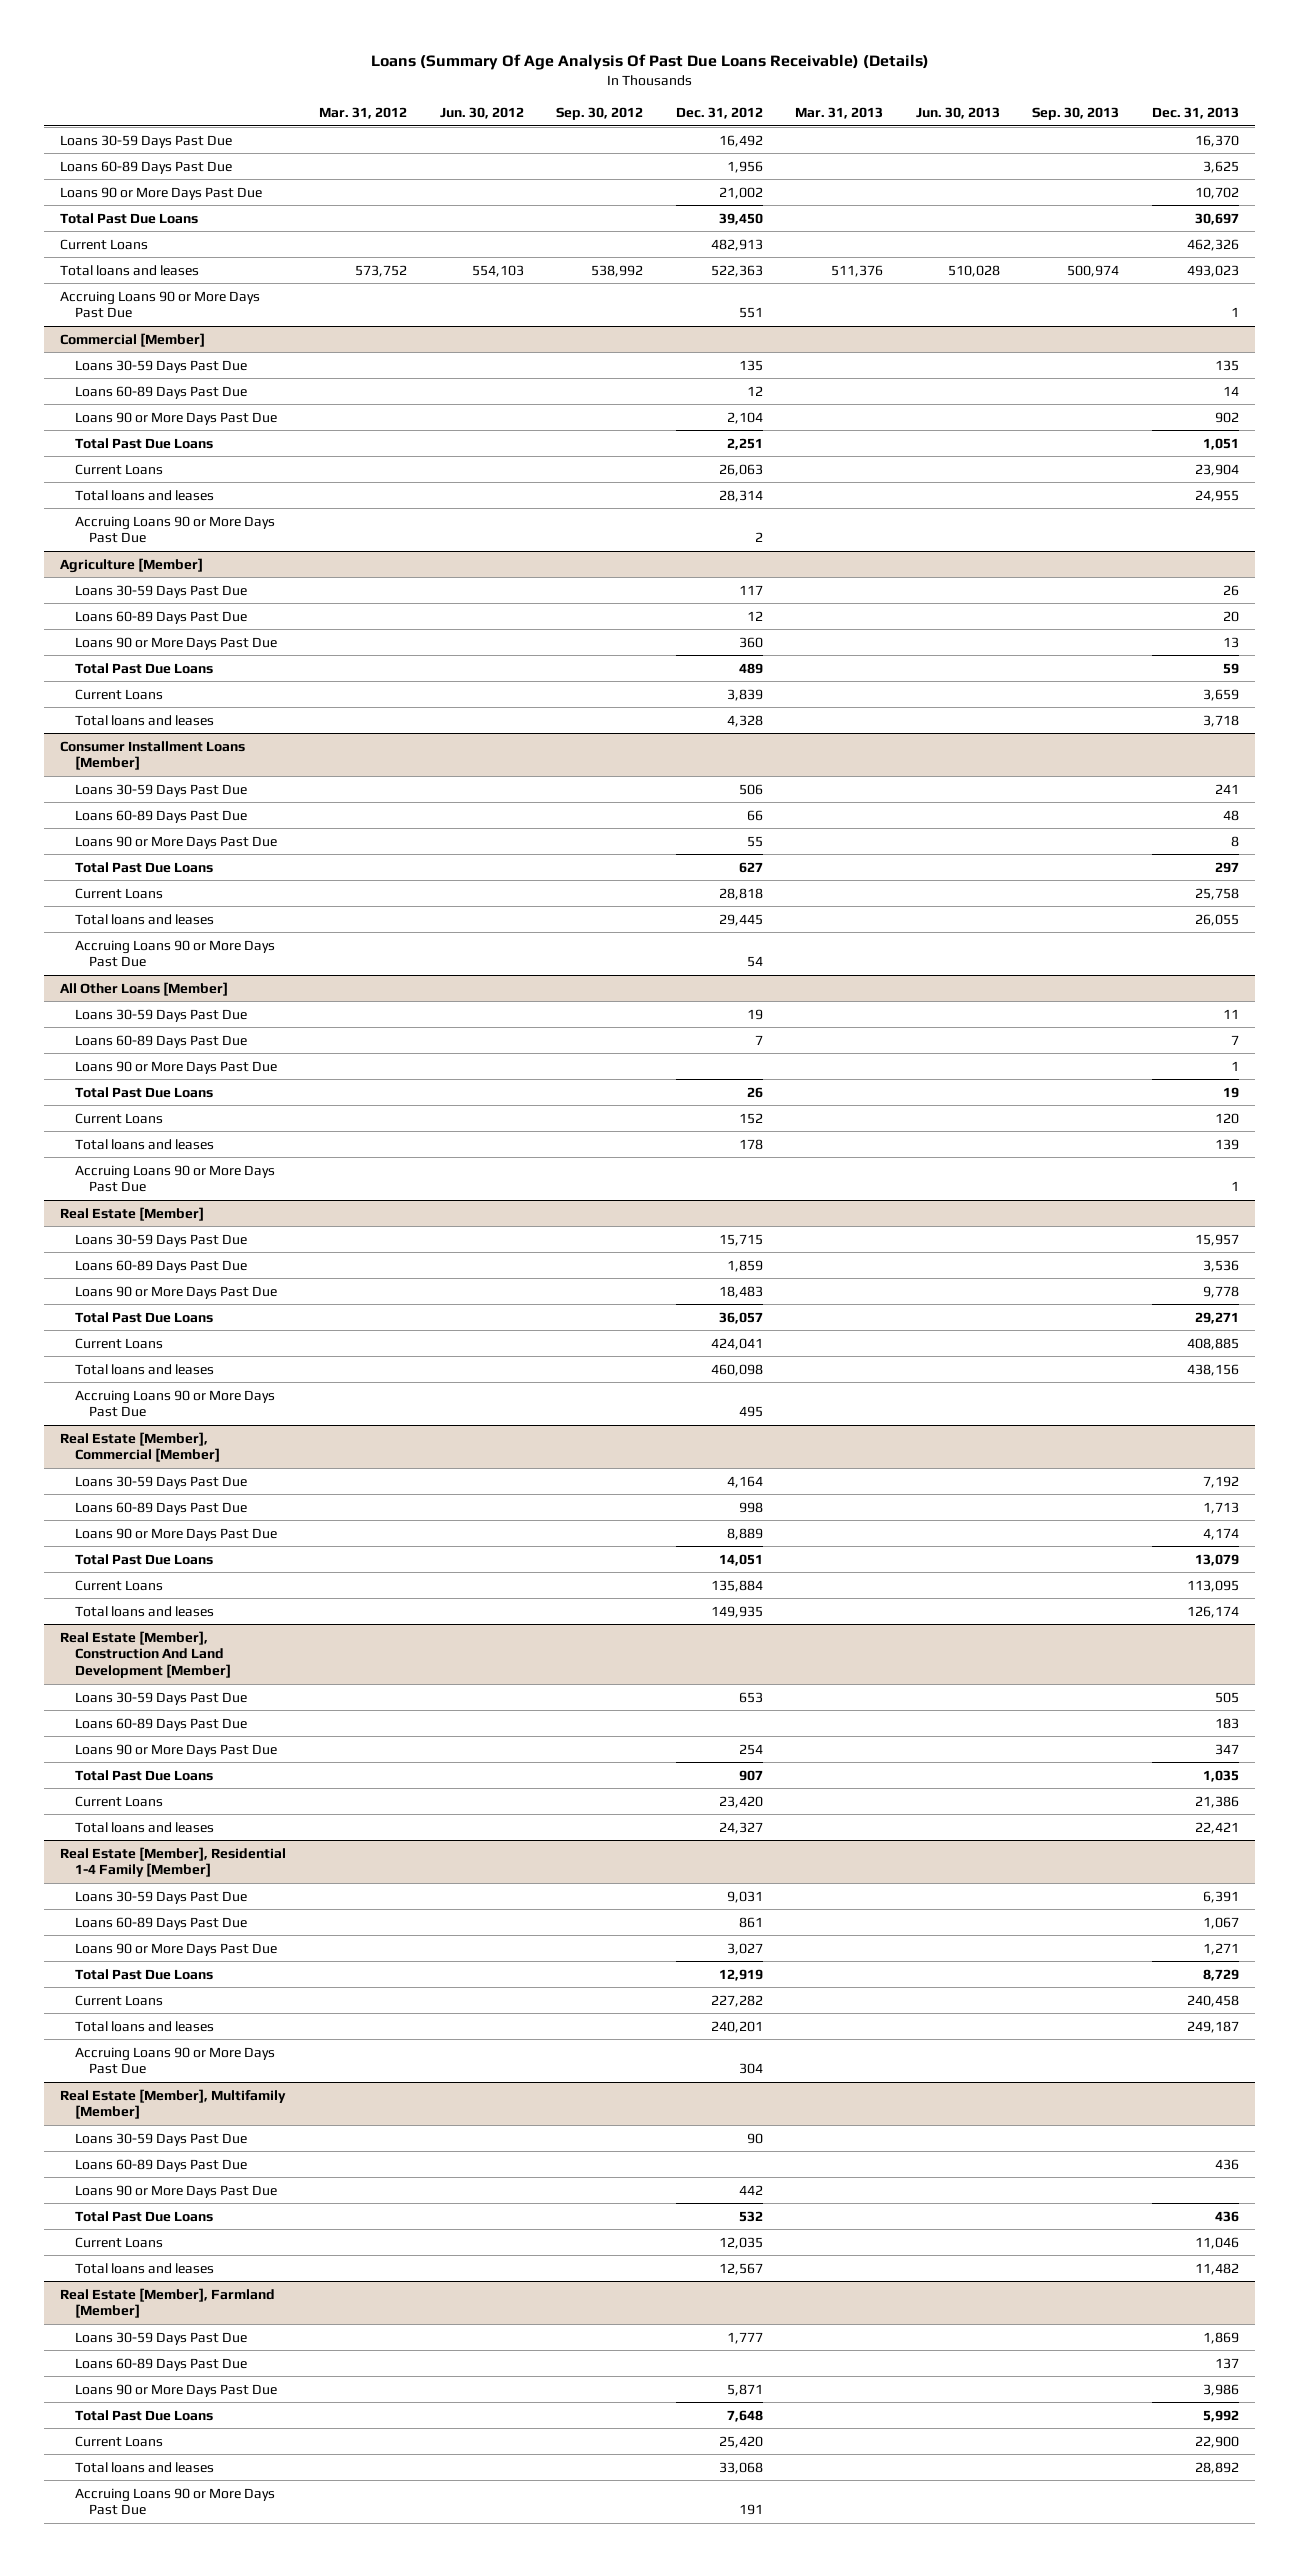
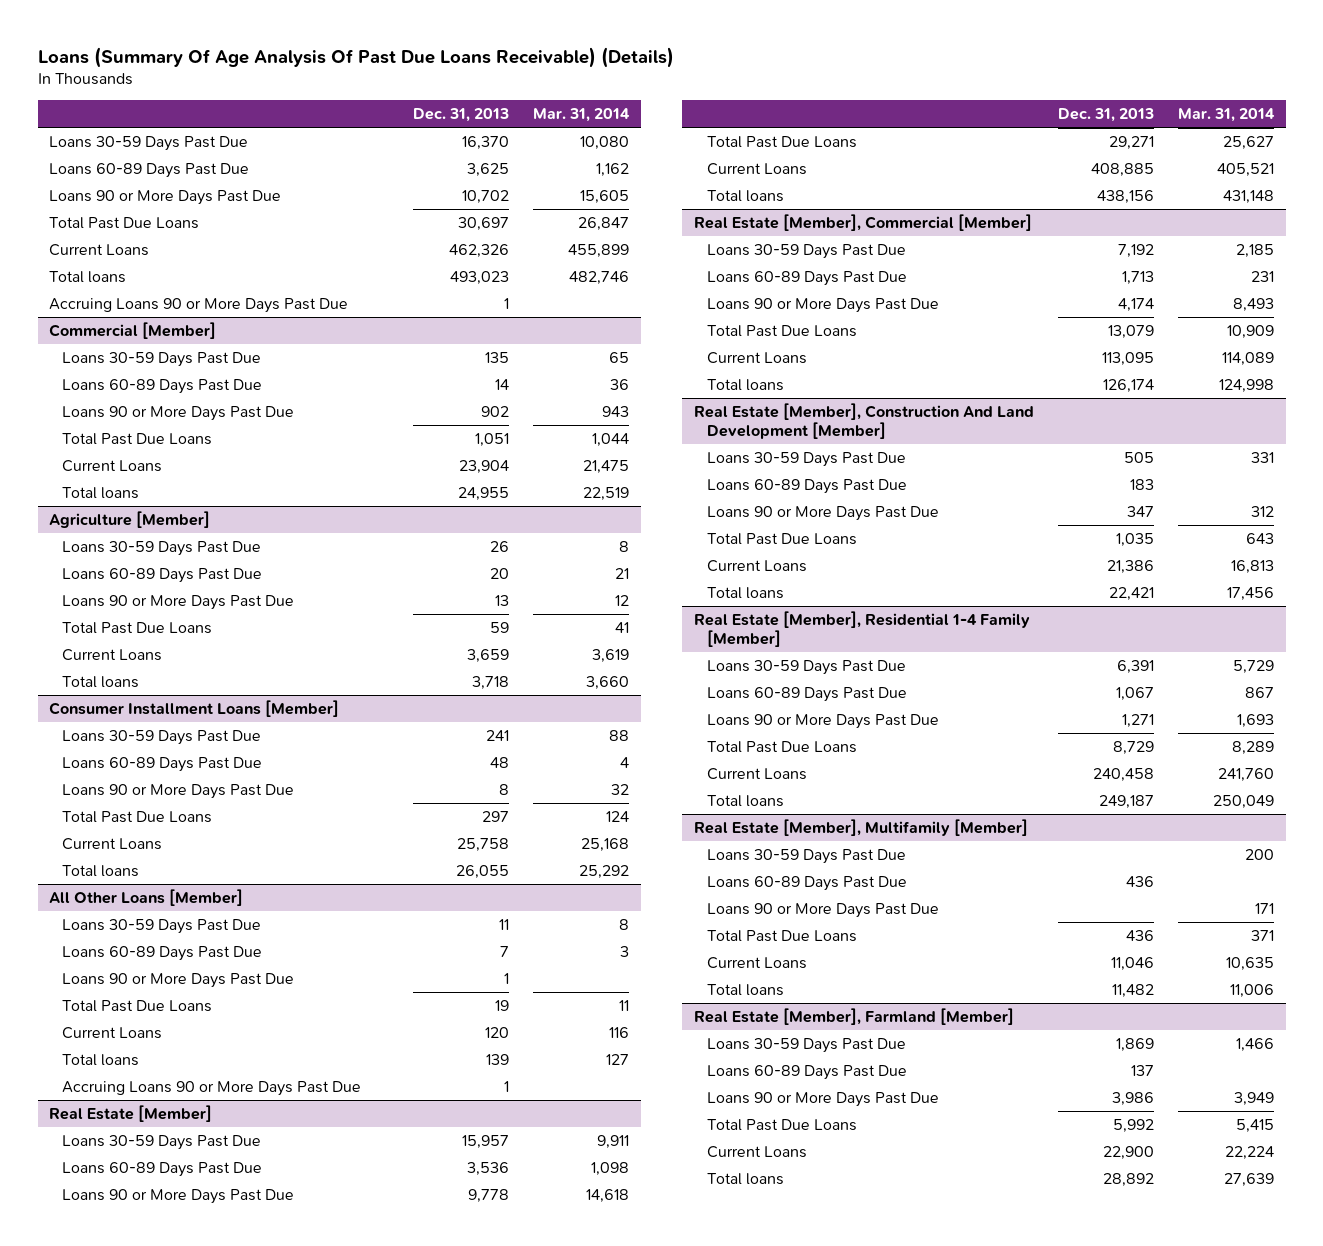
[318,107,407,120] Mar. 31, 2012 -> none
[439,107,524,120] Jun. 30, 2012 -> none
[556,107,644,121] Sep. 30, 2012 -> none
[675,107,763,120] Dec. 31, 2012 -> none
[795,107,884,120] Mar. 31, 2013 -> none
[915,107,1000,120] Jun. 30, 2013 -> none
[1032,107,1120,121] Sep. 30, 2013 -> none
none -> [533,108,631,123] Mar. 31, 2014
[60,264,200,276] Total loans and leases -> [49,270,127,283] Total loans
[74,515,275,544] Accruing Loans 90 or More Days Past Due -> none
[74,489,214,501] Total loans and leases -> [62,486,140,499] Total loans
[74,714,214,726] Total loans and leases -> [62,675,140,688] Total loans
[74,939,275,968] Accruing Loans 90 or More Days Past Due -> none
[74,913,214,925] Total loans and leases -> [62,864,140,877] Total loans
[74,1138,214,1150] Total loans and leases -> [62,1053,140,1066] Total loans
[74,1389,275,1418] Accruing Loans 90 or More Days Past Due -> none
[74,1363,214,1375] Total loans and leases -> [706,189,784,202] Total loans
[74,1605,214,1617] Total loans and leases -> [706,378,784,391] Total loans
[74,1821,214,1833] Total loans and leases -> [706,586,784,599] Total loans
[74,2046,275,2075] Accruing Loans 90 or More Days Past Due -> none
[74,2020,214,2032] Total loans and leases -> [706,794,784,807] Total loans
[74,2262,214,2274] Total loans and leases -> [706,983,784,996] Total loans
[74,2487,275,2516] Accruing Loans 90 or More Days Past Due -> none
[74,2461,214,2473] Total loans and leases -> [706,1172,784,1185] Total loans

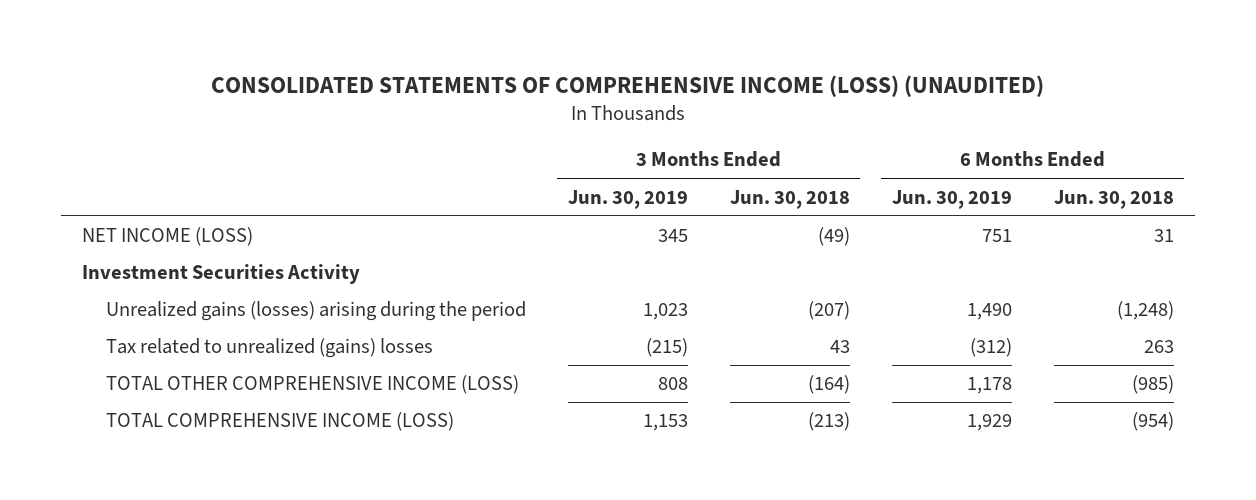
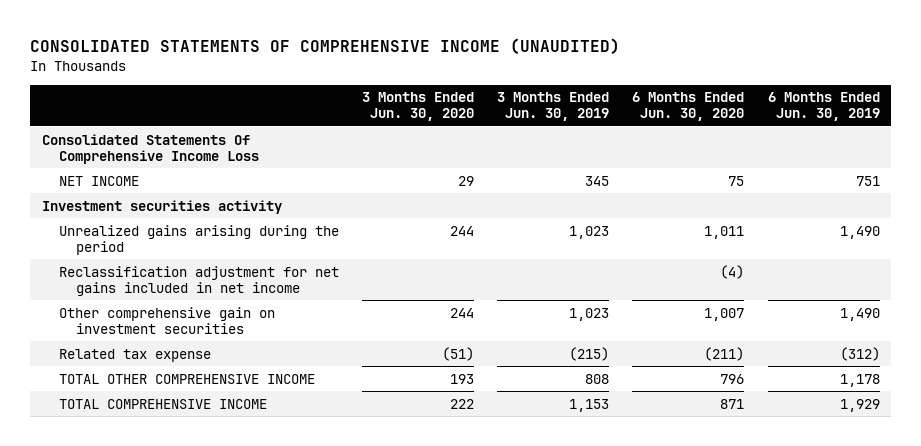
[210,74,1044,97] CONSOLIDATED STATEMENTS OF COMPREHENSIVE INCOME (LOSS) (UNAUDITED) -> [29,37,620,54] CONSOLIDATED STATEMENTS OF COMPREHENSIVE INCOME (UNAUDITED)
[729,189,850,209] Jun. 30, 2018 -> none
[1053,189,1174,209] Jun. 30, 2018 -> none
none -> [361,92,474,122] 3 Months Ended Jun. 30, 2020
none -> [632,92,745,122] 6 Months Ended Jun. 30, 2020
none -> [41,133,259,164] Consolidated Statements Of Comprehensive Income Loss
[81,227,253,247] NET INCOME (LOSS) -> [58,175,139,186] NET INCOME
[81,264,360,285] Investment Securities Activity -> [41,199,282,214] Investment securities activity
[106,301,527,322] Unrealized gains (losses) arising during the period -> [58,224,339,255] Unrealized gains arising during the period
none -> [58,265,339,296] Reclassification adjustment for net gains included in net income
none -> [58,306,275,334] Other comprehensive gain on investment securities
[106,338,434,359] Tax related to unrealized (gains) losses -> [58,348,211,362] Related tax expense
[106,375,520,395] TOTAL OTHER COMPREHENSIVE INCOME (LOSS) -> [58,373,315,384] TOTAL OTHER COMPREHENSIVE INCOME
[106,412,455,432] TOTAL COMPREHENSIVE INCOME (LOSS) -> [58,398,267,409] TOTAL COMPREHENSIVE INCOME

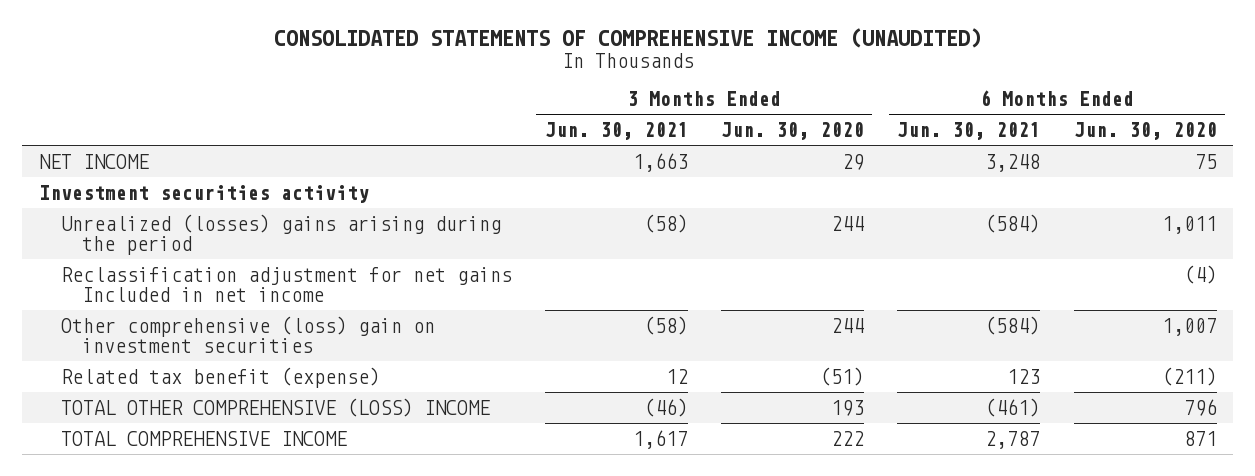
[497,92,610,122] 3 Months Ended Jun. 30, 2019 -> none
[767,92,880,122] 6 Months Ended Jun. 30, 2019 -> none
none -> [544,122,688,141] Jun. 30, 2021
none -> [897,122,1041,141] Jun. 30, 2021
[41,133,259,164] Consolidated Statements Of Comprehensive Income Loss -> none
[58,224,339,255] Unrealized gains arising during the period -> [60,213,501,255] Unrealized (losses) gains arising during the period
[58,265,339,296] Reclassification adjustment for net gains included in net income -> [60,266,512,302] Reclassification adjustment for net gains Included in net income
[58,306,275,334] Other comprehensive gain on investment securities -> [60,315,435,353] Other comprehensive (loss) gain on investment securities
[58,348,211,362] Related tax expense -> [60,366,380,388] Related tax benefit (expense)
[58,373,315,384] TOTAL OTHER COMPREHENSIVE INCOME -> [60,397,490,417] TOTAL OTHER COMPREHENSIVE (LOSS) INCOME

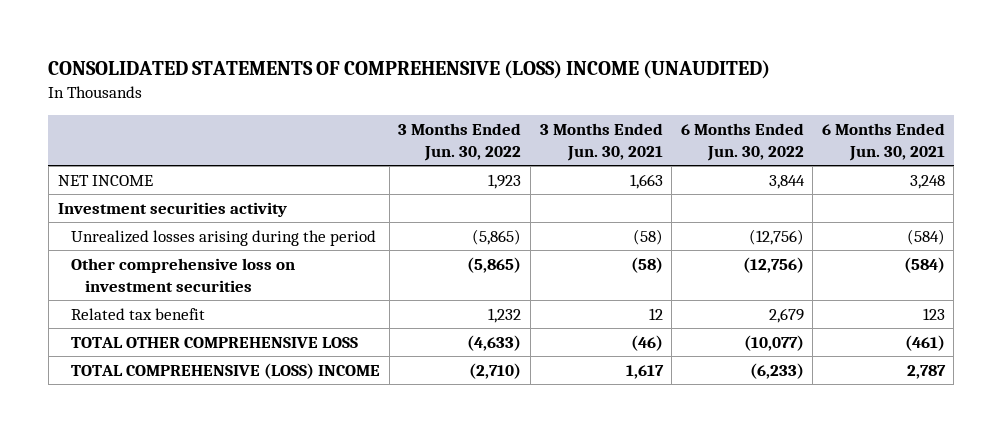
[273,28,982,49] CONSOLIDATED STATEMENTS OF COMPREHENSIVE INCOME (UNAUDITED) -> [48,60,771,80] CONSOLIDATED STATEMENTS OF COMPREHENSIVE (LOSS) INCOME (UNAUDITED)
[721,122,865,141] Jun. 30, 2020 -> none
[1073,122,1217,141] Jun. 30, 2020 -> none
none -> [398,123,522,161] 3 Months Ended Jun. 30, 2022
none -> [680,123,804,161] 6 Months Ended Jun. 30, 2022
[60,266,512,302] Reclassification adjustment for net gains Included in net income -> none
[60,213,501,255] Unrealized (losses) gains arising during the period -> [71,229,377,246] Unrealized losses arising during the period
[60,315,435,353] Other comprehensive (loss) gain on investment securities -> [71,257,296,292] Other comprehensive loss on investment securities
[60,366,380,388] Related tax benefit (expense) -> [71,307,206,320] Related tax benefit
[60,397,490,417] TOTAL OTHER COMPREHENSIVE (LOSS) INCOME -> [71,336,359,348] TOTAL OTHER COMPREHENSIVE LOSS
[60,430,347,446] TOTAL COMPREHENSIVE INCOME -> [71,362,381,379] TOTAL COMPREHENSIVE (LOSS) INCOME

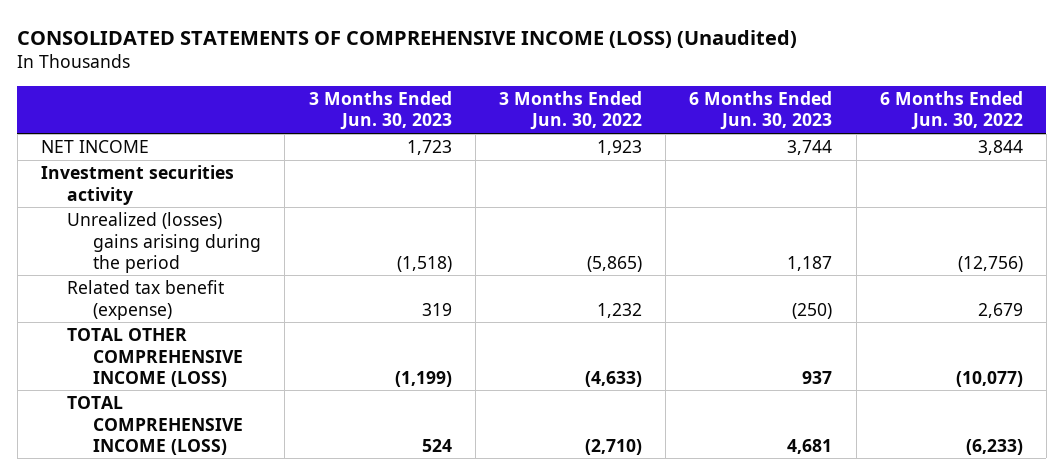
[48,60,771,80] CONSOLIDATED STATEMENTS OF COMPREHENSIVE (LOSS) INCOME (UNAUDITED) -> [17,29,798,48] CONSOLIDATED STATEMENTS OF COMPREHENSIVE INCOME (LOSS) (Unaudited)
[539,123,663,161] 3 Months Ended Jun. 30, 2021 -> none
[821,123,945,161] 6 Months Ended Jun. 30, 2021 -> none
none -> [308,91,452,131] 3 Months Ended Jun. 30, 2023
none -> [689,91,833,131] 6 Months Ended Jun. 30, 2023
[71,257,296,292] Other comprehensive loss on investment securities -> none
[71,229,377,246] Unrealized losses arising during the period -> [67,212,262,273] Unrealized (losses) gains arising during the period
[71,307,206,320] Related tax benefit -> [67,280,225,320] Related tax benefit (expense)
[71,336,359,348] TOTAL OTHER COMPREHENSIVE LOSS -> [67,328,244,387] TOTAL OTHER COMPREHENSIVE INCOME (LOSS)
[71,362,381,379] TOTAL COMPREHENSIVE (LOSS) INCOME -> [67,396,244,455] TOTAL COMPREHENSIVE INCOME (LOSS)

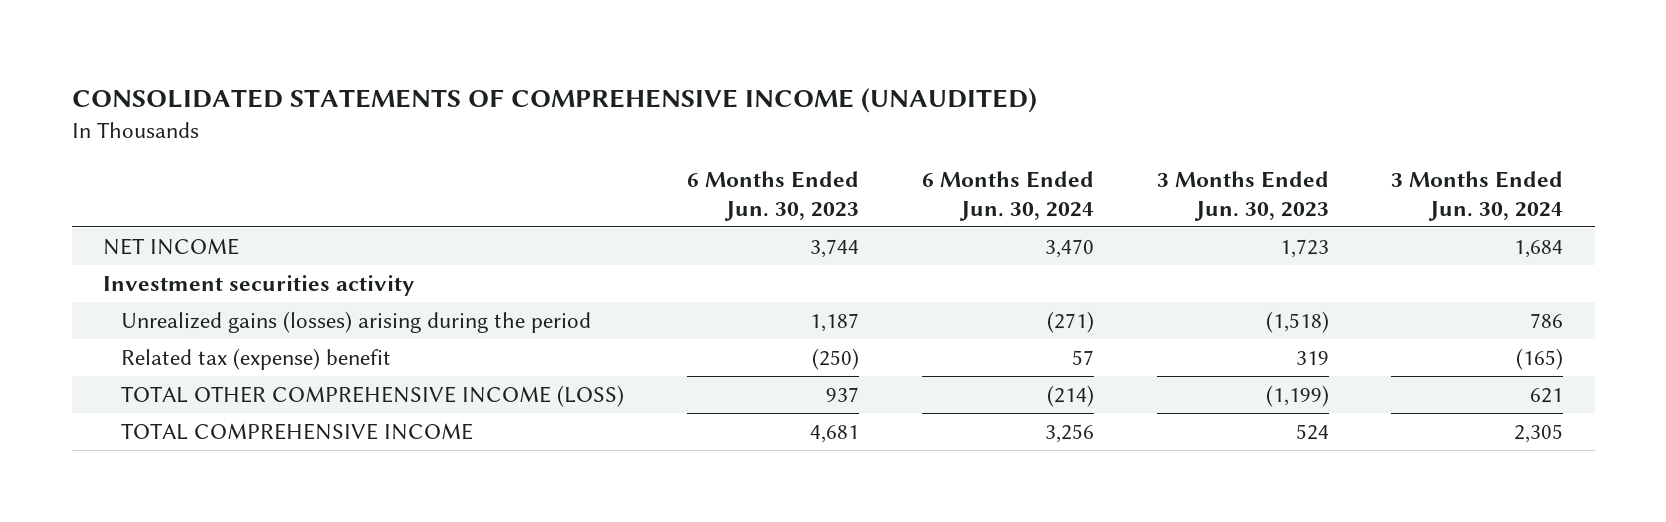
[17,29,798,48] CONSOLIDATED STATEMENTS OF COMPREHENSIVE INCOME (LOSS) (Unaudited) -> [71,88,1037,114] CONSOLIDATED STATEMENTS OF COMPREHENSIVE INCOME (UNAUDITED)
[498,91,642,131] 3 Months Ended Jun. 30, 2022 -> none
[879,91,1023,131] 6 Months Ended Jun. 30, 2022 -> none
none -> [921,171,1094,221] 6 Months Ended Jun. 30, 2024
none -> [1391,171,1564,221] 3 Months Ended Jun. 30, 2024
[67,212,262,273] Unrealized (losses) gains arising during the period -> [121,311,592,334] Unrealized gains (losses) arising during the period
[67,280,225,320] Related tax benefit (expense) -> [121,348,392,371] Related tax (expense) benefit
[67,396,244,455] TOTAL COMPREHENSIVE INCOME (LOSS) -> [121,423,474,441] TOTAL COMPREHENSIVE INCOME

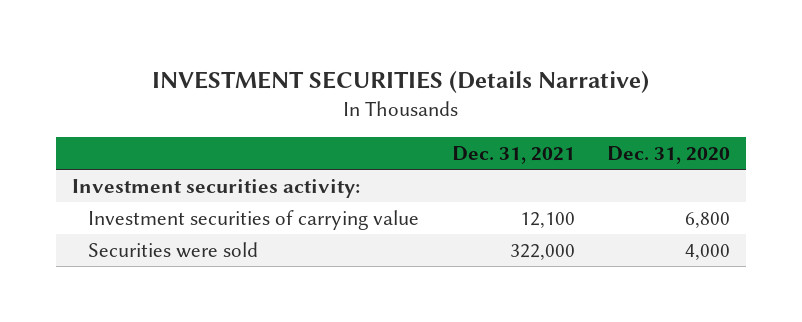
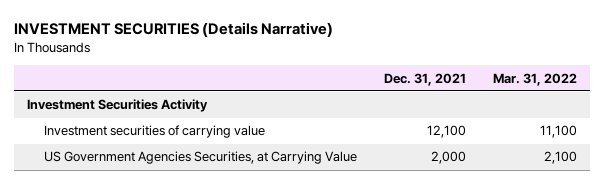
[607,145,731,164] Dec. 31, 2020 -> none
none -> [492,72,577,86] Mar. 31, 2022
[72,178,361,198] Investment securities activity: -> [27,99,209,113] Investment Securities Activity
[88,241,259,258] Securities were sold -> none
none -> [44,151,358,165] US Government Agencies Securities, at Carrying Value

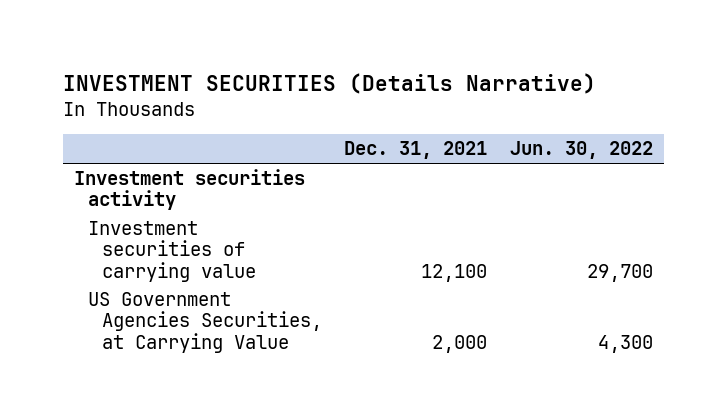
[492,72,577,86] Mar. 31, 2022 -> none
none -> [509,141,653,160] Jun. 30, 2022
[27,99,209,113] Investment Securities Activity -> [73,169,305,211] Investment securities activity

